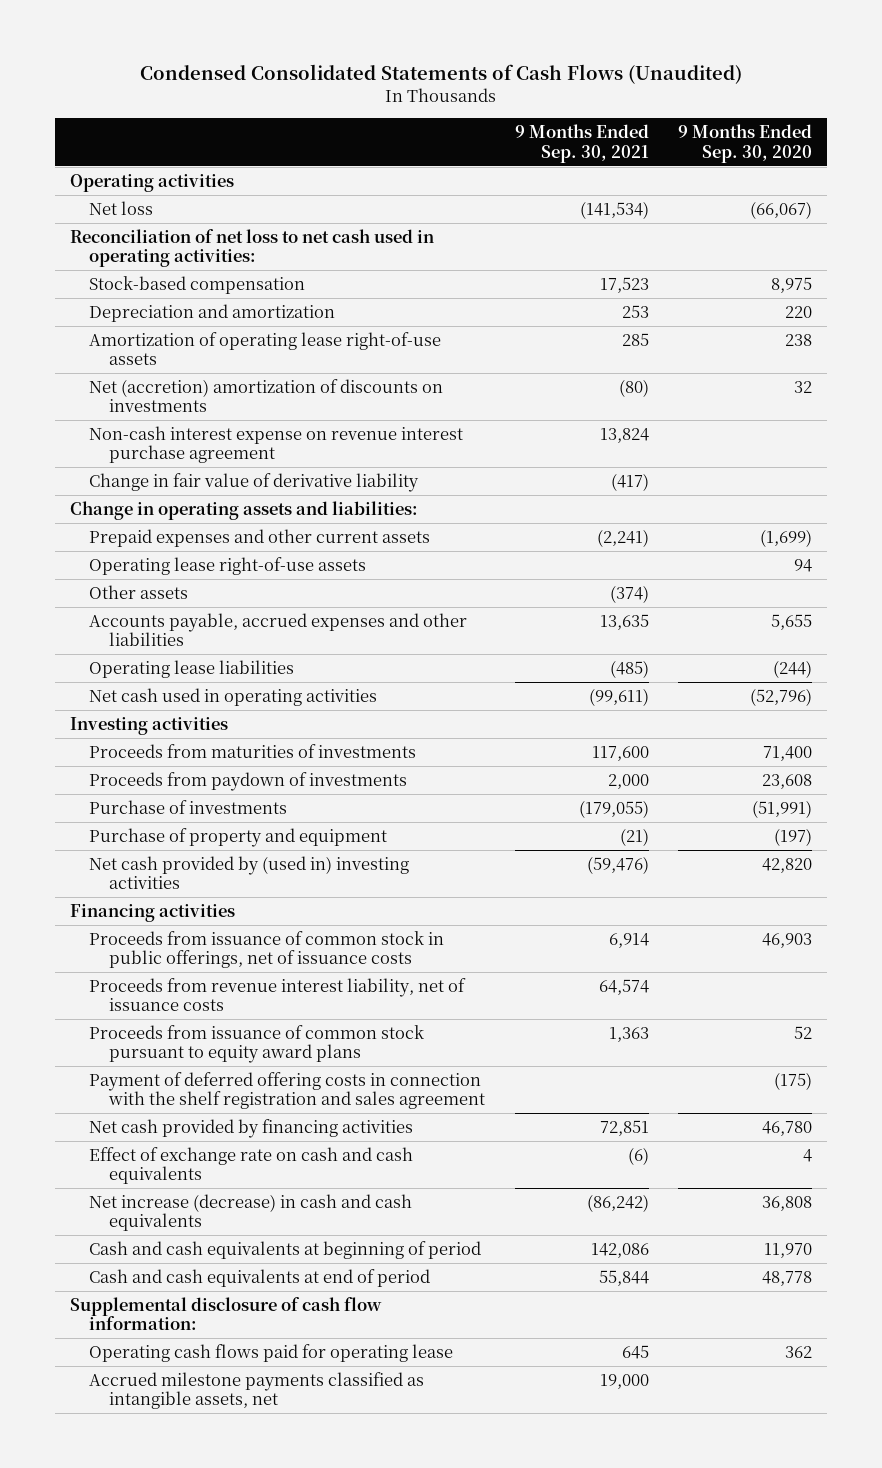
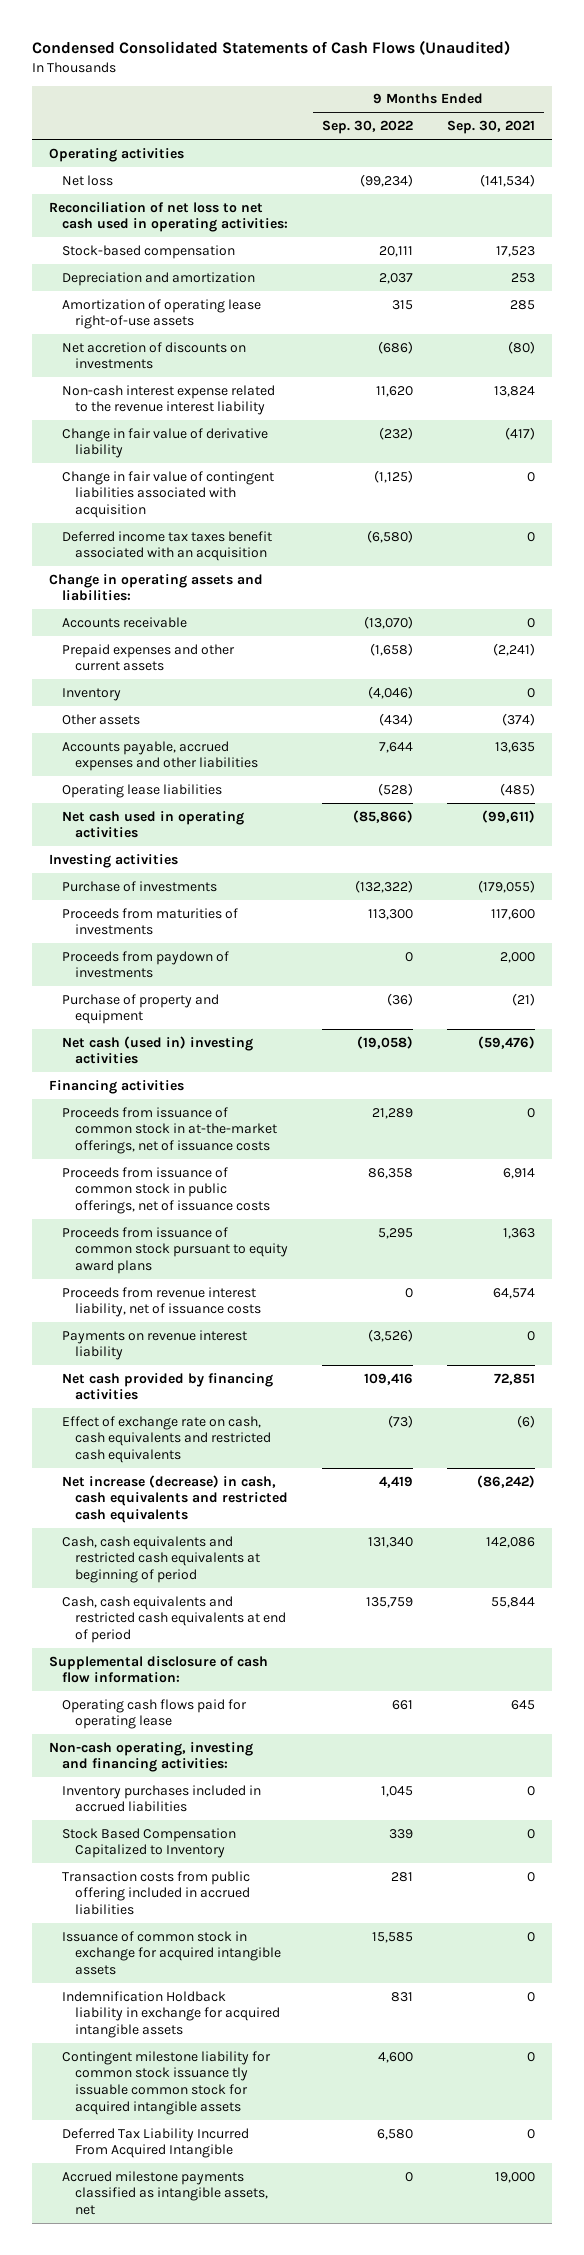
[678,124,813,163] 9 Months Ended Sep. 30, 2020 -> none
none -> [321,120,413,135] Sep. 30, 2022
[89,378,444,413] Net (accretion) amortization of discounts on investments -> [61,341,246,370] Net accretion of discounts on investments
[89,425,464,464] Non-cash interest expense on revenue interest purchase agreement -> [61,384,275,416] Non-cash interest expense related to the revenue interest liability
none -> [61,470,274,519] Change in fair value of contingent liabilities associated with acquisition
none -> [61,530,272,562] Deferred income tax taxes benefit associated with an acquisition
none -> [61,616,187,628] Accounts receivable
[89,556,367,575] Operating lease right-of-use assets -> none
none -> [61,687,121,701] Inventory
[89,799,288,814] Purchase of investments -> [61,880,217,892] Purchase of investments
[89,855,410,890] Net cash provided by (used in) investing activities -> [61,1035,253,1065] Net cash (used in) investing activities
none -> [61,1106,277,1155] Proceeds from issuance of common stock in at-the-market offerings, net of issuance costs
[89,1071,485,1110] Payment of deferred offering costs in connection with the shelf registration and sales agreement -> none
[89,977,467,1012] Proceeds from revenue interest liability, net of issuance costs -> [61,1286,261,1318] Proceeds from revenue interest liability, net of issuance costs
none -> [61,1329,247,1361] Payments on revenue interest liability
[89,1146,414,1185] Effect of exchange rate on cash and cash equivalents -> [61,1415,271,1464] Effect of exchange rate on cash, cash equivalents and restricted cash equivalents
[89,1193,413,1232] Net increase (decrease) in cash and cash equivalents -> [61,1474,288,1524] Net increase (decrease) in cash, cash equivalents and restricted cash equivalents
[89,1240,482,1259] Cash and cash equivalents at beginning of period -> [61,1535,260,1584] Cash, cash equivalents and restricted cash equivalents at beginning of period
[89,1268,431,1287] Cash and cash equivalents at end of period -> [61,1595,286,1644] Cash, cash equivalents and restricted cash equivalents at end of period
none -> [48,1741,253,1773] Non-cash operating, investing and financing activities:
none -> [61,1784,261,1813] Inventory purchases included in accrued liabilities
none -> [61,1827,236,1859] Stock Based Compensation Capitalized to Inventory
none -> [61,1870,250,1916] Transaction costs from public offering included in accrued liabilities
none -> [61,1930,281,1976] Issuance of common stock in exchange for acquired intangible assets
none -> [61,1990,280,2039] Indemnification Holdback liability in exchange for acquired intangible assets
none -> [61,2050,271,2115] Contingent milestone liability for common stock issuance tly issuable common stock for acquired intangible assets
none -> [61,2127,249,2159] Deferred Tax Liability Incurred From Acquired Intangible

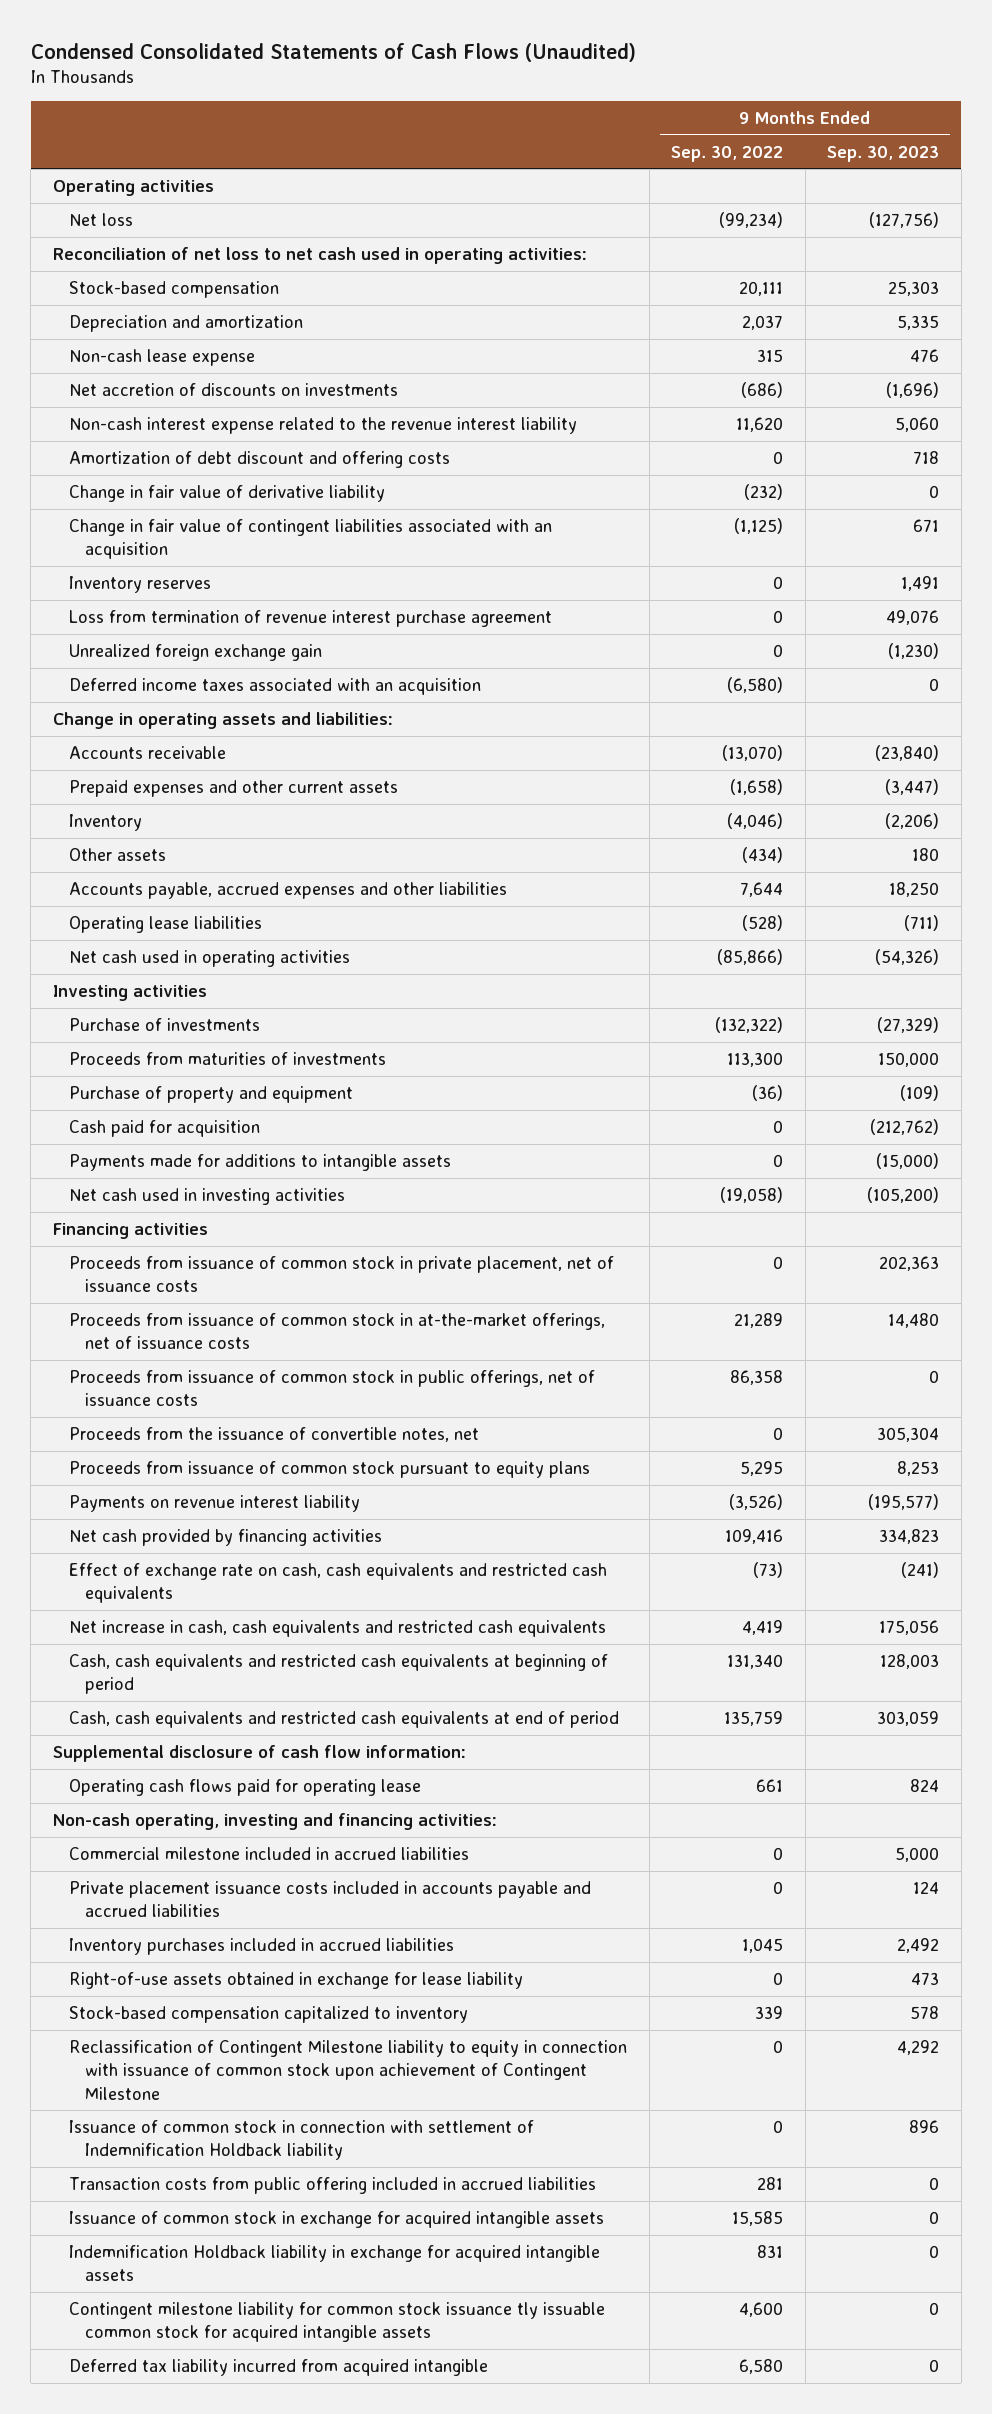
[447,120,536,135] Sep. 30, 2021 -> none
none -> [827,145,940,162] Sep. 30, 2023
[61,298,261,330] Amortization of operating lease right-of-use assets -> [68,348,255,366] Non-cash lease expense
none -> [68,450,450,468] Amortization of debt discount and offering costs
[61,470,274,519] Change in fair value of contingent liabilities associated with acquisition -> [68,518,552,560] Change in fair value of contingent liabilities associated with an acquisition
none -> [68,575,211,593] Inventory reserves
none -> [68,609,552,627] Loss from termination of revenue interest purchase agreement
none -> [68,643,322,661] Unrealized foreign exchange gain
[61,530,272,562] Deferred income tax taxes benefit associated with an acquisition -> [68,677,481,695] Deferred income taxes associated with an acquisition
[61,950,229,979] Proceeds from paydown of investments -> none
none -> [68,1119,260,1137] Cash paid for acquisition
none -> [68,1153,451,1171] Payments made for additions to intangible assets
[61,1035,253,1065] Net cash (used in) investing activities -> [68,1187,345,1205] Net cash used in investing activities
none -> [68,1255,614,1293] Proceeds from issuance of common stock in private placement, net of issuance costs
[61,1286,261,1318] Proceeds from revenue interest liability, net of issuance costs -> none
none -> [68,1426,479,1442] Proceeds from the issuance of convertible notes, net
[61,1226,288,1275] Proceeds from issuance of common stock pursuant to equity award plans -> [68,1460,590,1478] Proceeds from issuance of common stock pursuant to equity plans
[61,1474,288,1524] Net increase (decrease) in cash, cash equivalents and restricted cash equivalents -> [68,1619,606,1637] Net increase in cash, cash equivalents and restricted cash equivalents
none -> [68,1846,469,1860] Commercial milestone included in accrued liabilities
none -> [68,1880,591,1918] Private placement issuance costs included in accounts payable and accrued liabilities
none -> [68,1971,523,1989] Right-of-use assets obtained in exchange for lease liability
[61,1827,236,1859] Stock Based Compensation Capitalized to Inventory -> [68,2005,468,2023] Stock-based compensation capitalized to inventory
none -> [68,2039,627,2100] Reclassification of Contingent Milestone liability to equity in connection with issuance of common stock upon achievement of Contingent Milestone
none -> [68,2119,534,2161] Issuance of common stock in connection with settlement of Indemnification Holdback liability
[61,2170,268,2216] Accrued milestone payments classified as intangible assets, net -> none
[61,2127,249,2159] Deferred Tax Liability Incurred From Acquired Intangible -> [68,2358,488,2376] Deferred tax liability incurred from acquired intangible

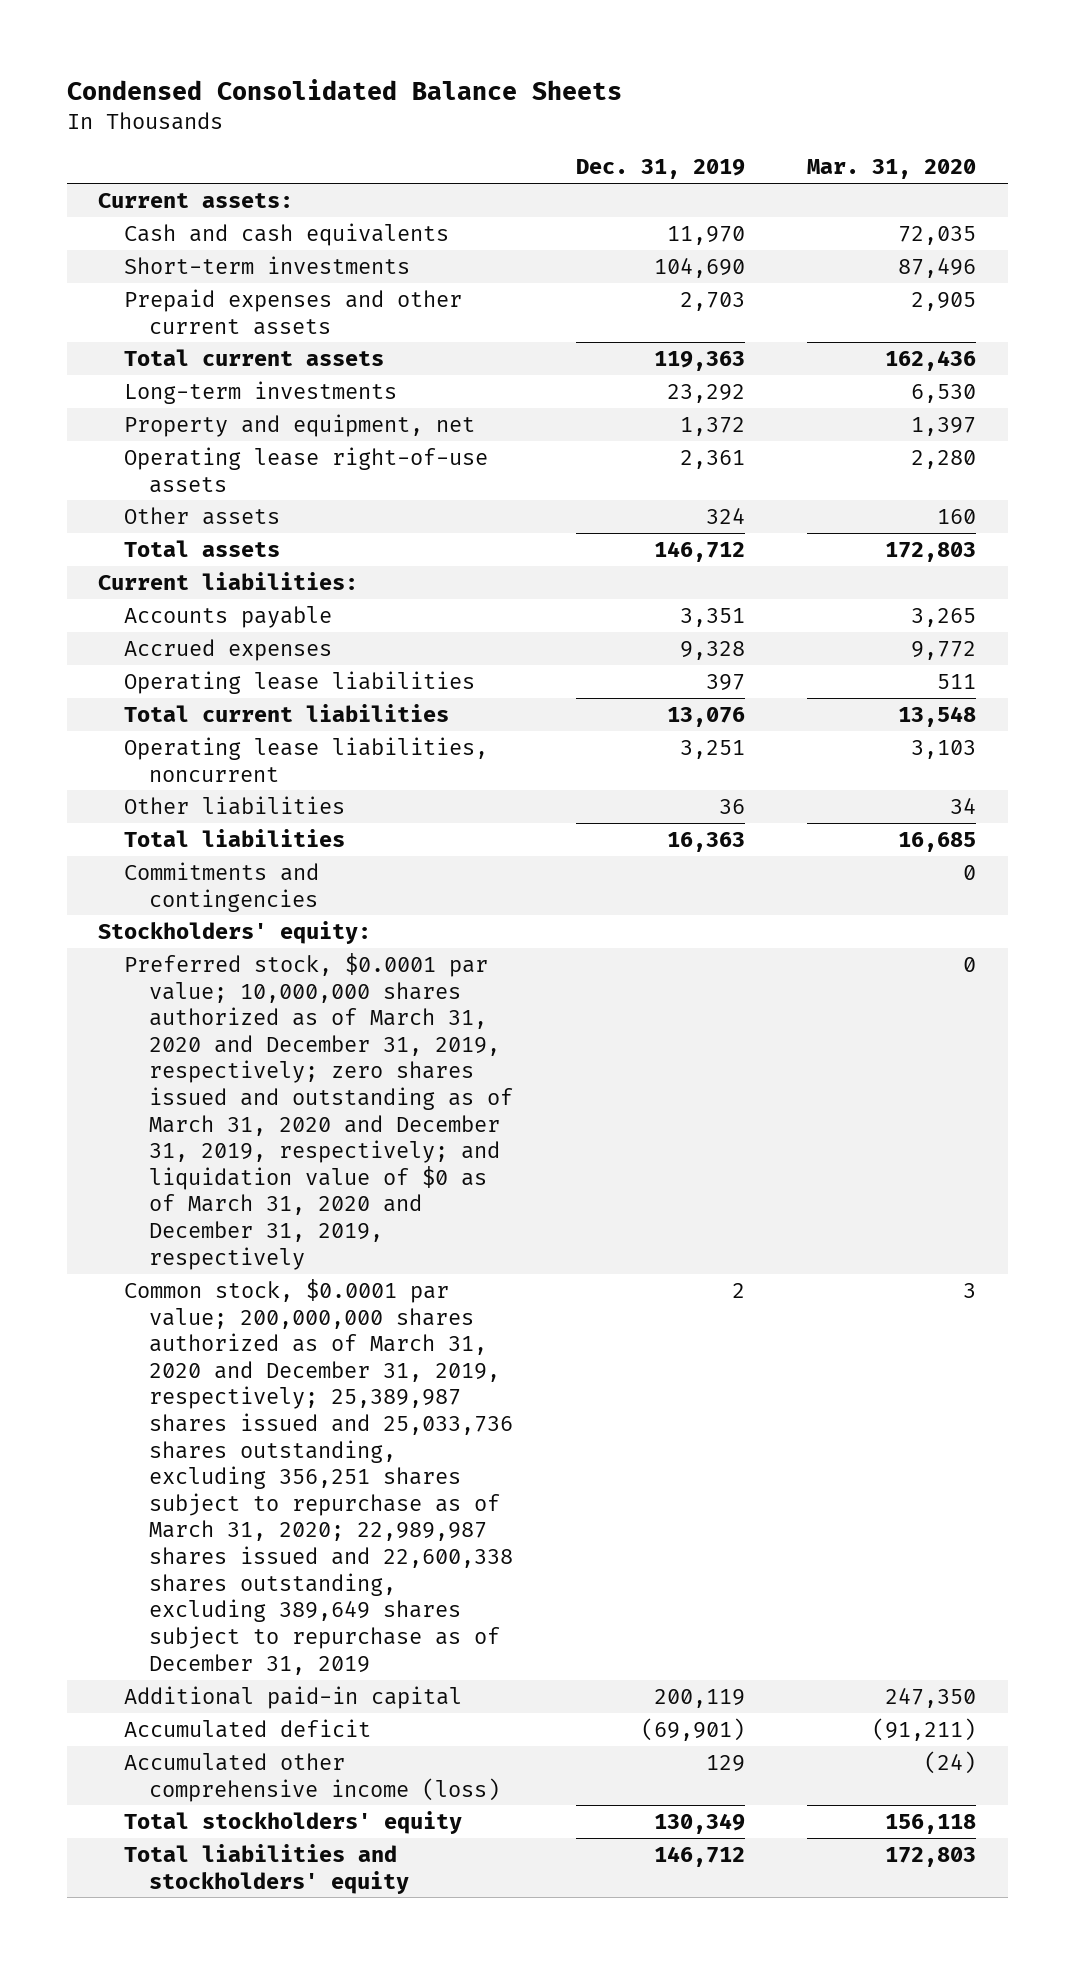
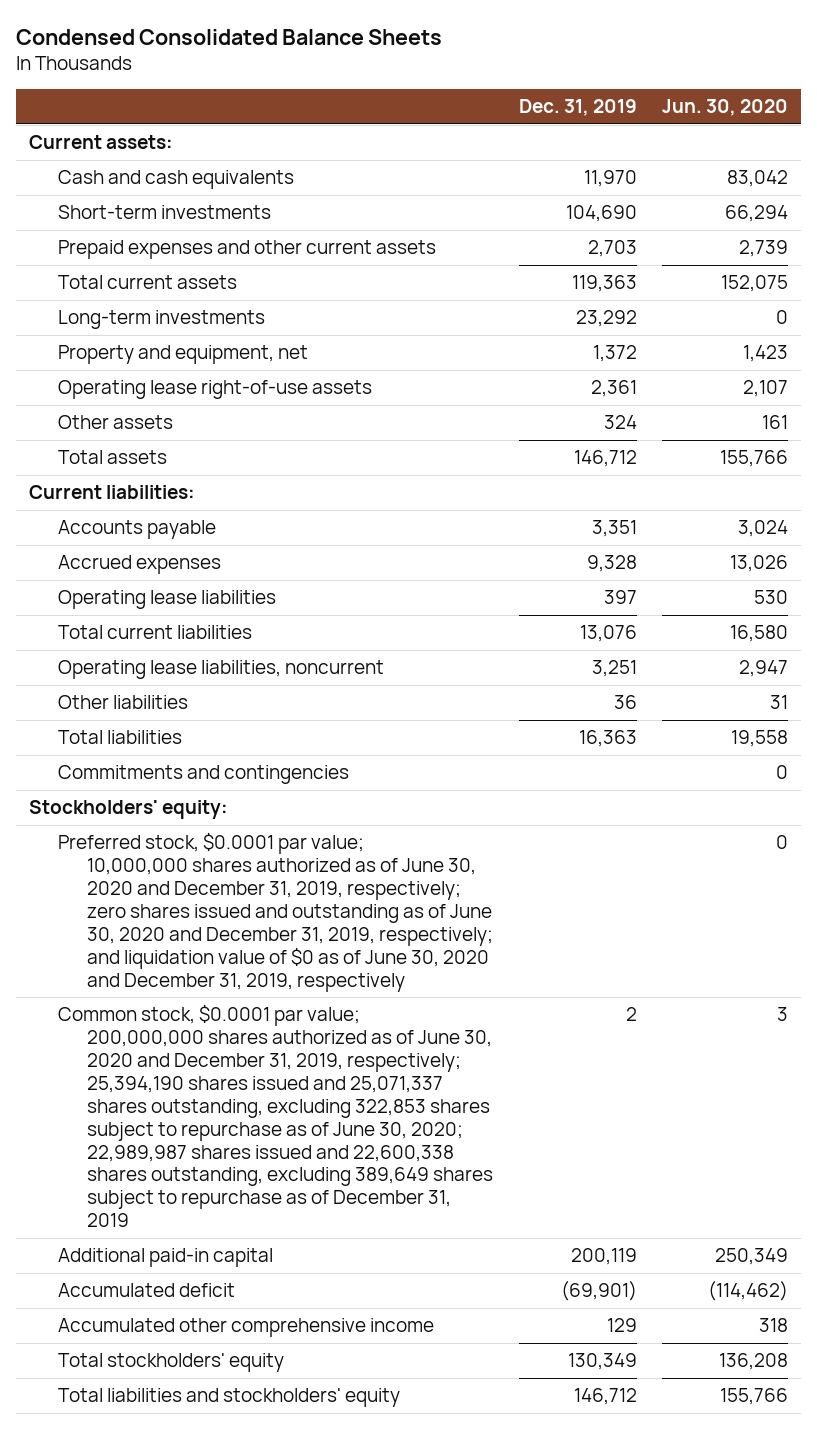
[807,159,977,180] Mar. 31, 2020 -> none
none -> [662,99,789,117] Jun. 30, 2020
[123,952,513,1270] Preferred stock, $0.0001 par value; 10,000,000 shares authorized as of March 31, 2020 and December 31, 2019, respectively; zero shares issued and outstanding as of March 31, 2020 and December 31, 2019, respectively; and liquidation value of $0 as of March 31, 2020 and December 31, 2019, respectively -> [57,833,493,992] Preferred stock, $0.0001 par value; 10,000,000 shares authorized as of June 30, 2020 and December 31, 2019, respectively; zero shares issued and outstanding as of June 30, 2020 and December 31, 2019, respectively; and liquidation value of $0 as of June 30, 2020 and December 31, 2019, respectively
[123,1278,513,1675] Common stock, $0.0001 par value; 200,000,000 shares authorized as of March 31, 2020 and December 31, 2019, respectively; 25,389,987 shares issued and 25,033,736 shares outstanding, excluding 356,251 shares subject to repurchase as of March 31, 2020; 22,989,987 shares issued and 22,600,338 shares outstanding, excluding 389,649 shares subject to repurchase as of December 31, 2019 -> [57,1005,493,1228] Common stock, $0.0001 par value; 200,000,000 shares authorized as of June 30, 2020 and December 31, 2019, respectively; 25,394,190 shares issued and 25,071,337 shares outstanding, excluding 322,853 shares subject to repurchase as of June 30, 2020; 22,989,987 shares issued and 22,600,338 shares outstanding, excluding 389,649 shares subject to repurchase as of December 31, 2019
[123,1752,500,1802] Accumulated other comprehensive income (loss) -> [57,1318,434,1338] Accumulated other comprehensive income

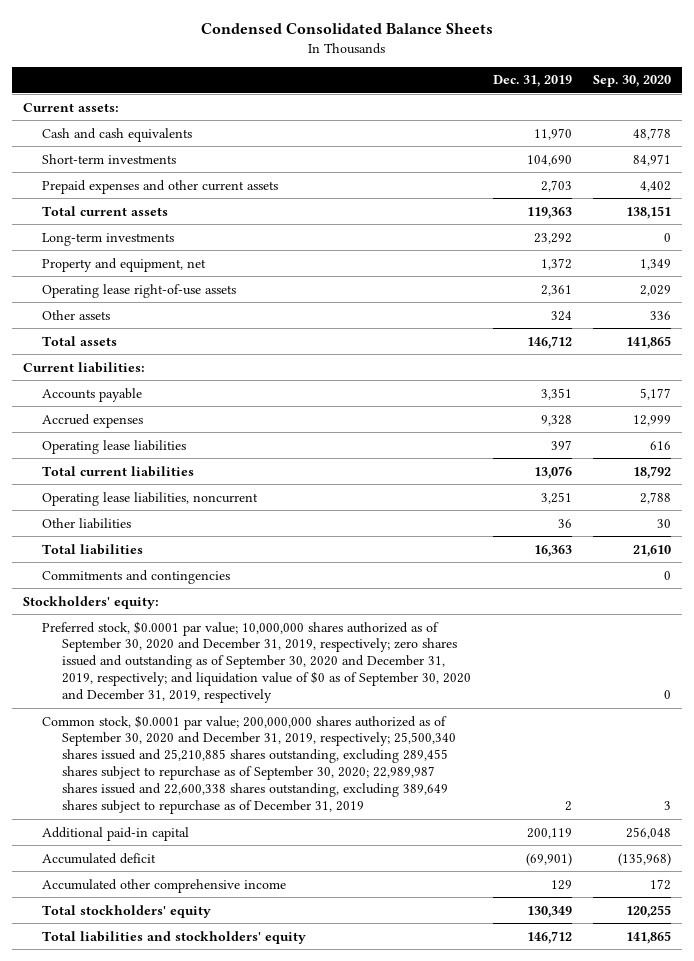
[662,99,789,117] Jun. 30, 2020 -> none
none -> [593,75,672,88] Sep. 30, 2020
[57,833,493,992] Preferred stock, $0.0001 par value; 10,000,000 shares authorized as of June 30, 2020 and December 31, 2019, respectively; zero shares issued and outstanding as of June 30, 2020 and December 31, 2019, respectively; and liquidation value of $0 as of June 30, 2020 and December 31, 2019, respectively -> [42,620,471,704] Preferred stock, $0.0001 par value; 10,000,000 shares authorized as of September 30, 2020 and December 31, 2019, respectively; zero shares issued and outstanding as of September 30, 2020 and December 31, 2019, respectively; and liquidation value of $0 as of September 30, 2020 and December 31, 2019, respectively
[57,1005,493,1228] Common stock, $0.0001 par value; 200,000,000 shares authorized as of June 30, 2020 and December 31, 2019, respectively; 25,394,190 shares issued and 25,071,337 shares outstanding, excluding 322,853 shares subject to repurchase as of June 30, 2020; 22,989,987 shares issued and 22,600,338 shares outstanding, excluding 389,649 shares subject to repurchase as of December 31, 2019 -> [42,714,456,815] Common stock, $0.0001 par value; 200,000,000 shares authorized as of September 30, 2020 and December 31, 2019, respectively; 25,500,340 shares issued and 25,210,885 shares outstanding, excluding 289,455 shares subject to repurchase as of September 30, 2020; 22,989,987 shares issued and 22,600,338 shares outstanding, excluding 389,649 shares subject to repurchase as of December 31, 2019

